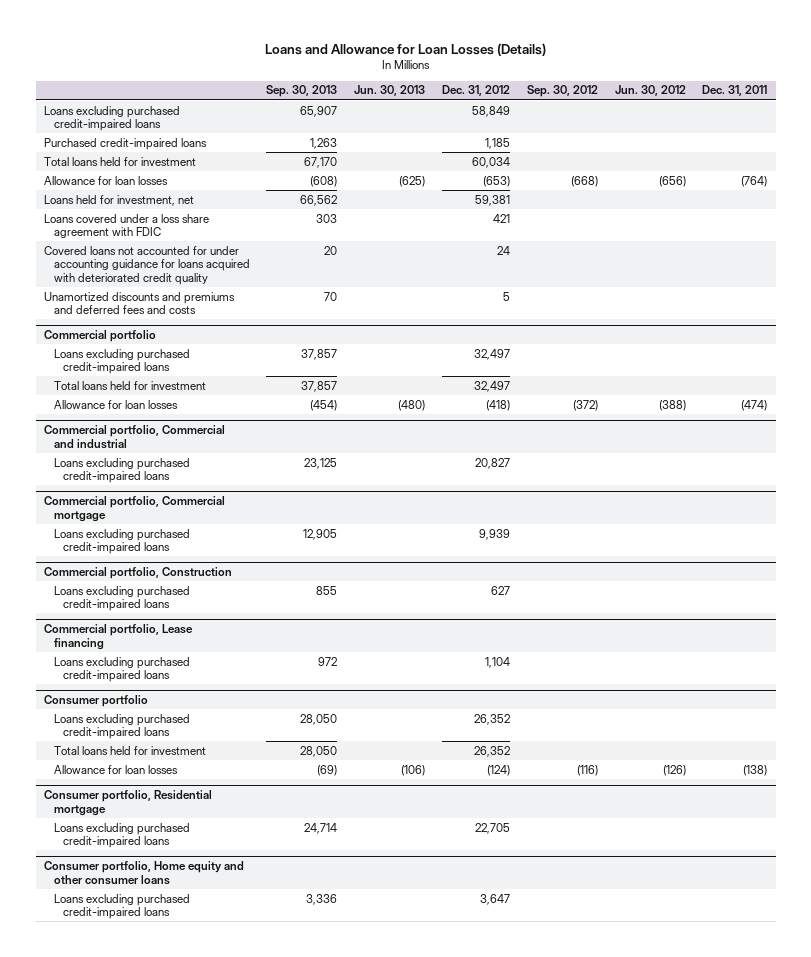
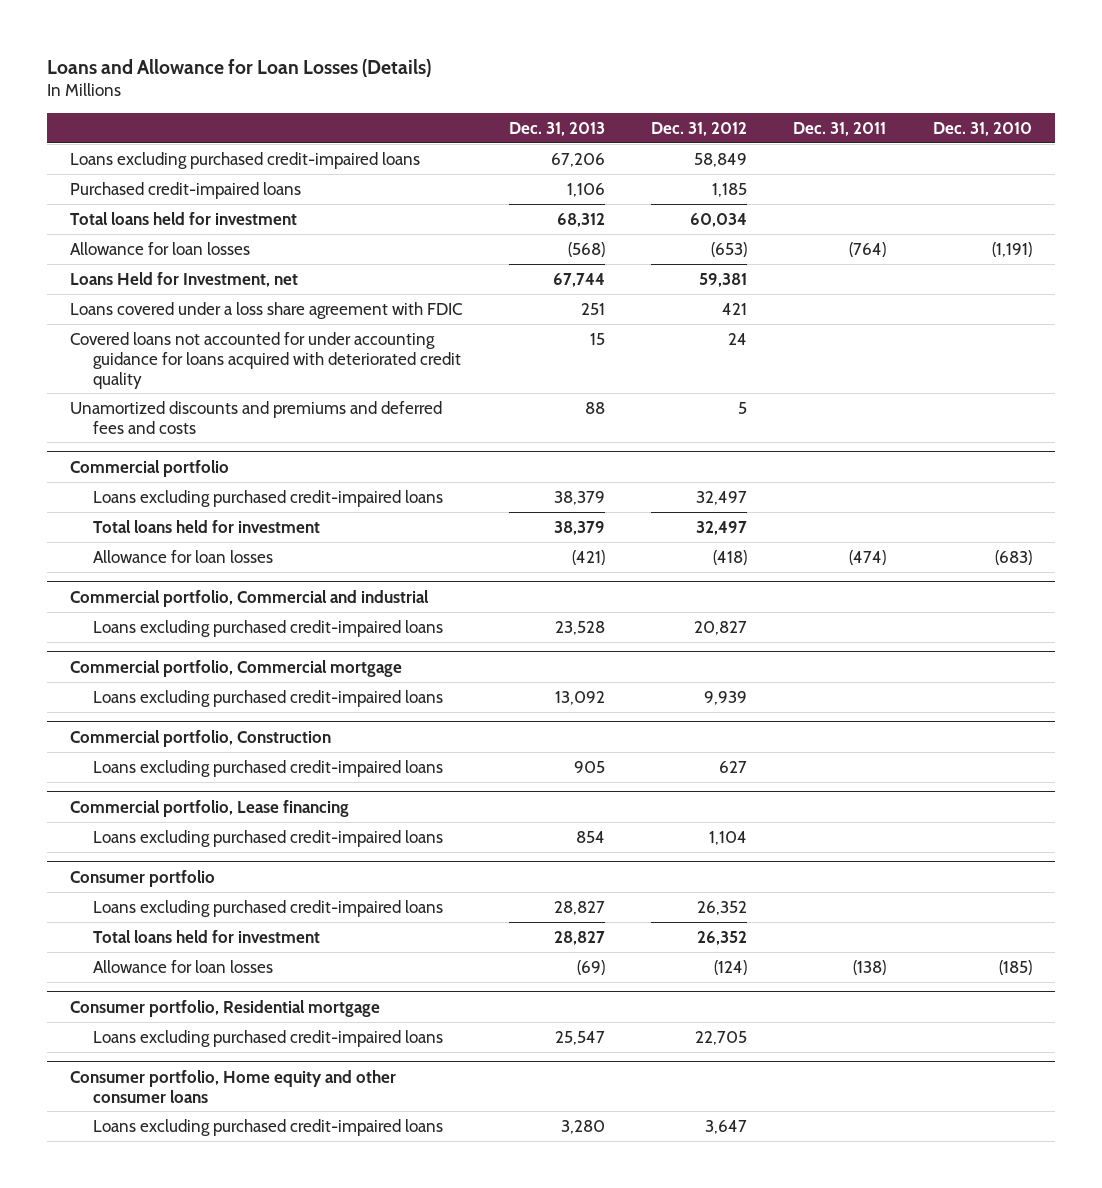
[266,85,338,98] Sep. 30, 2013 -> none
[354,85,426,97] Jun. 30, 2013 -> none
[526,85,598,98] Sep. 30, 2012 -> none
[614,85,686,97] Jun. 30, 2012 -> none
none -> [508,122,605,137] Dec. 31, 2013
none -> [932,122,1032,137] Dec. 31, 2010
[44,194,195,206] Loans held for investment, net -> [70,271,299,287] Loans Held for Investment, net

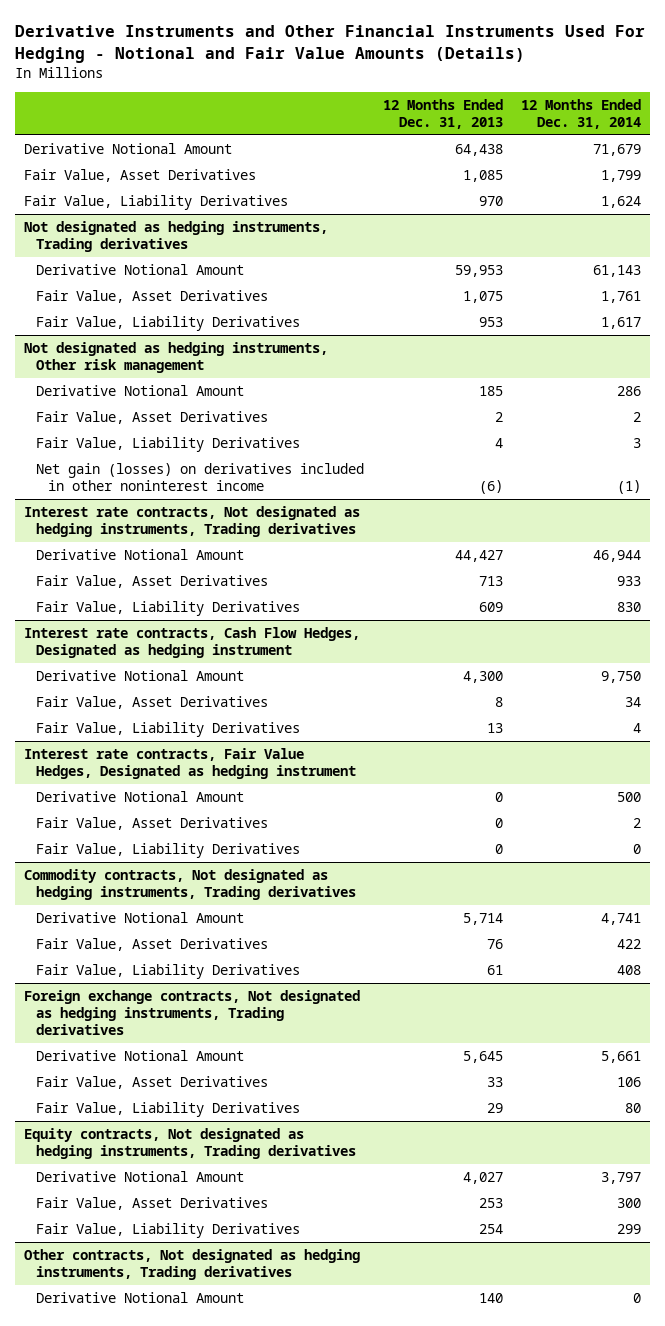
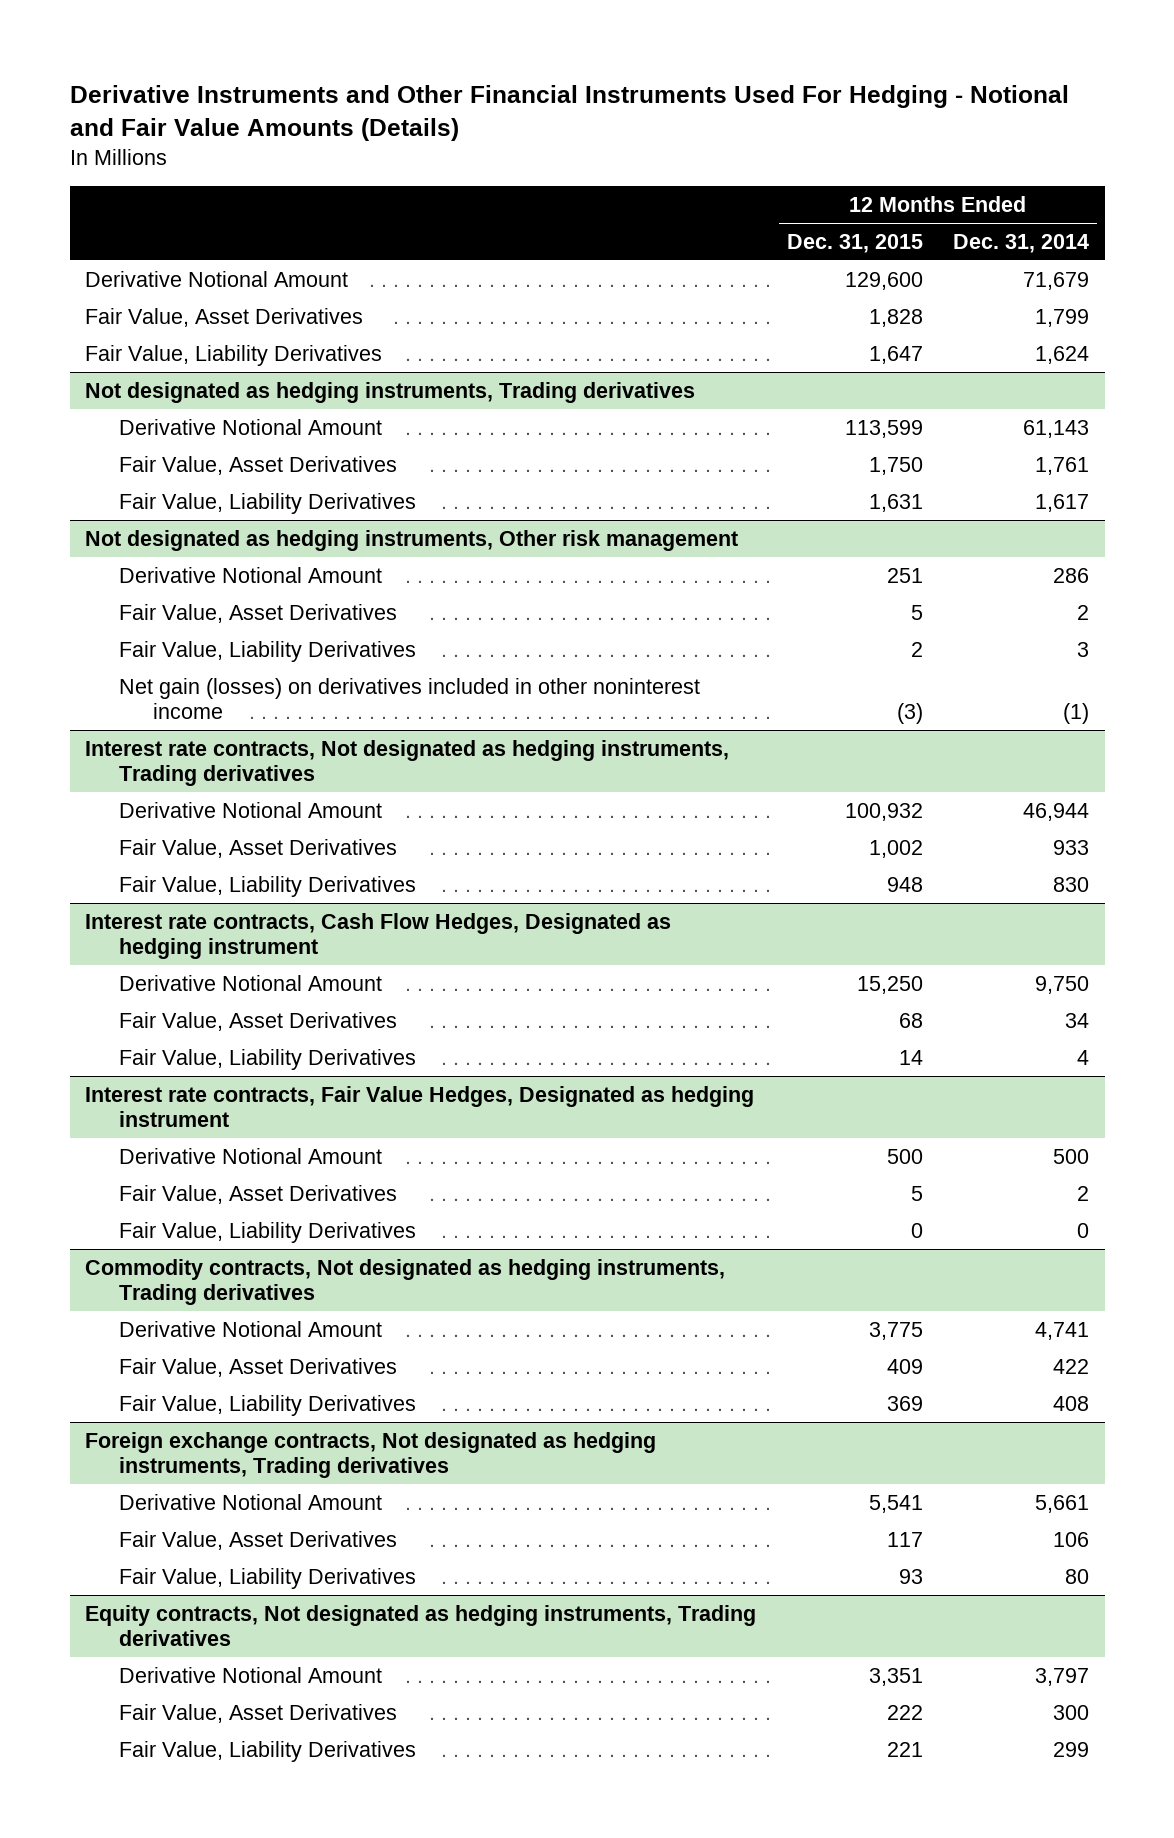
[382,98,503,130] 12 Months Ended Dec. 31, 2013 -> none
none -> [786,233,923,253] Dec. 31, 2015
[24,1248,361,1280] Other contracts, Not designated as hedging instruments, Trading derivatives -> none
[36,1291,245,1303] Derivative Notional Amount -> none

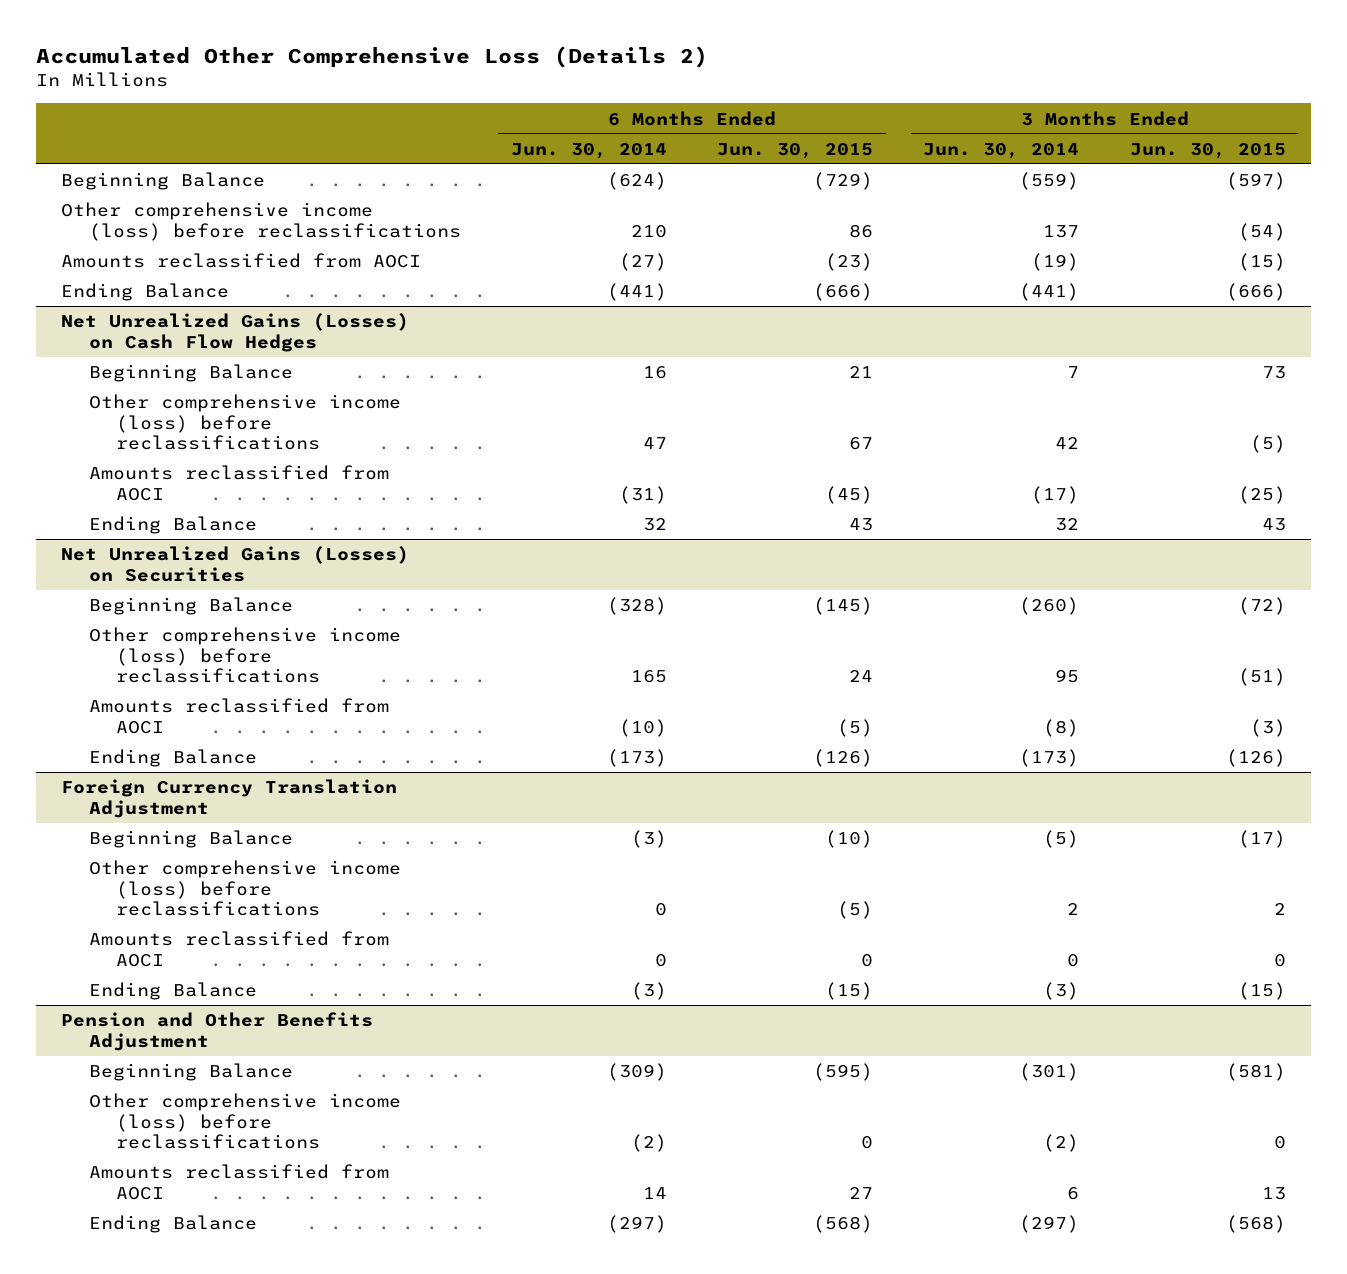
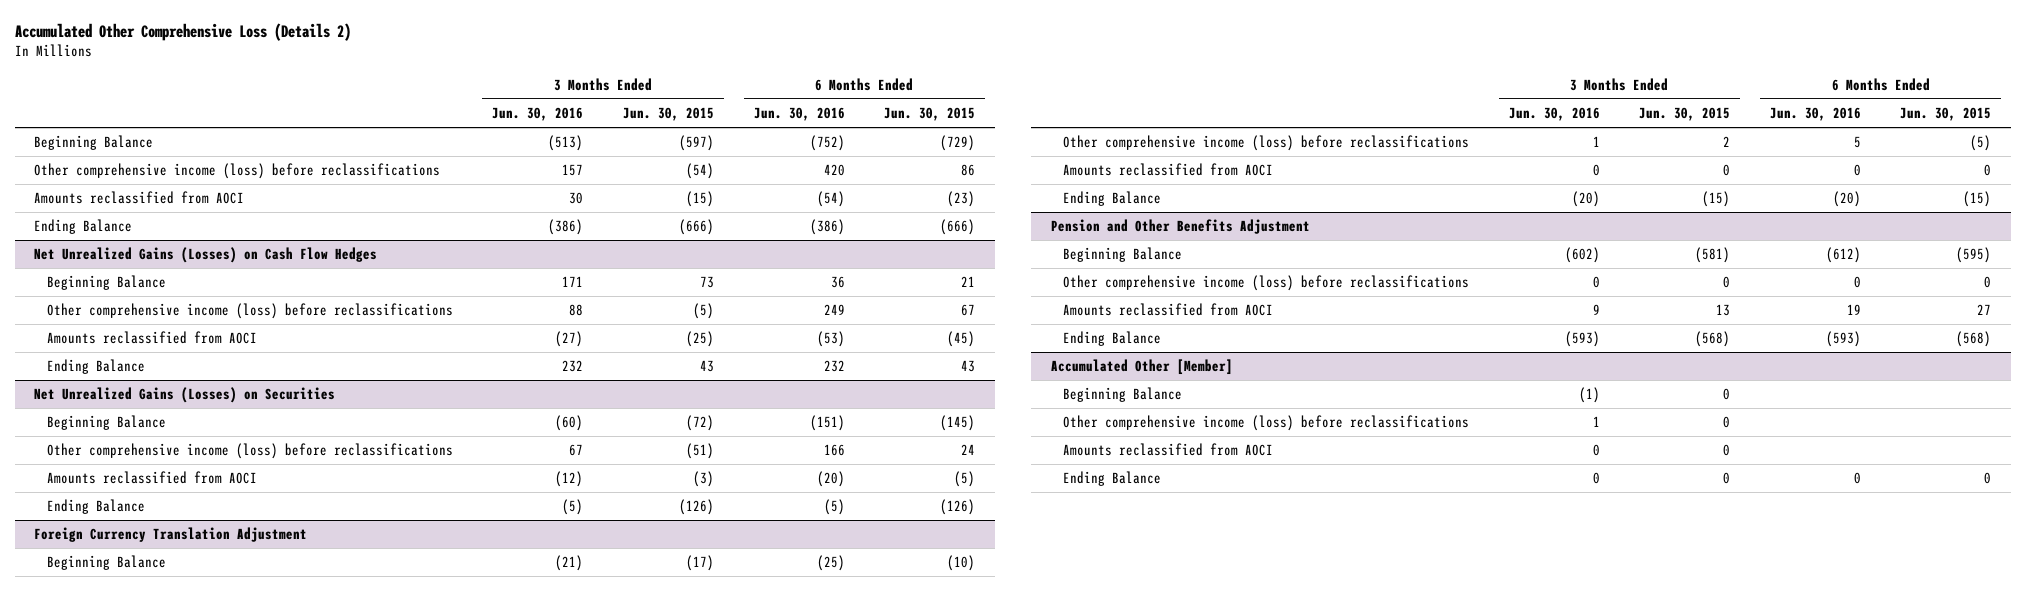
[511,142,668,159] Jun. 30, 2014 -> none
[923,142,1080,159] Jun. 30, 2014 -> none
none -> [492,106,584,121] Jun. 30, 2016
none -> [753,106,845,121] Jun. 30, 2016
none -> [1050,359,1233,376] Accumulated Other [Member]
none -> [1062,387,1182,403] Beginning Balance
none -> [1062,415,1469,432] Other comprehensive income (loss) before reclassifications
none -> [1062,443,1273,457] Amounts reclassified from AOCI
none -> [1062,471,1161,487] Ending Balance

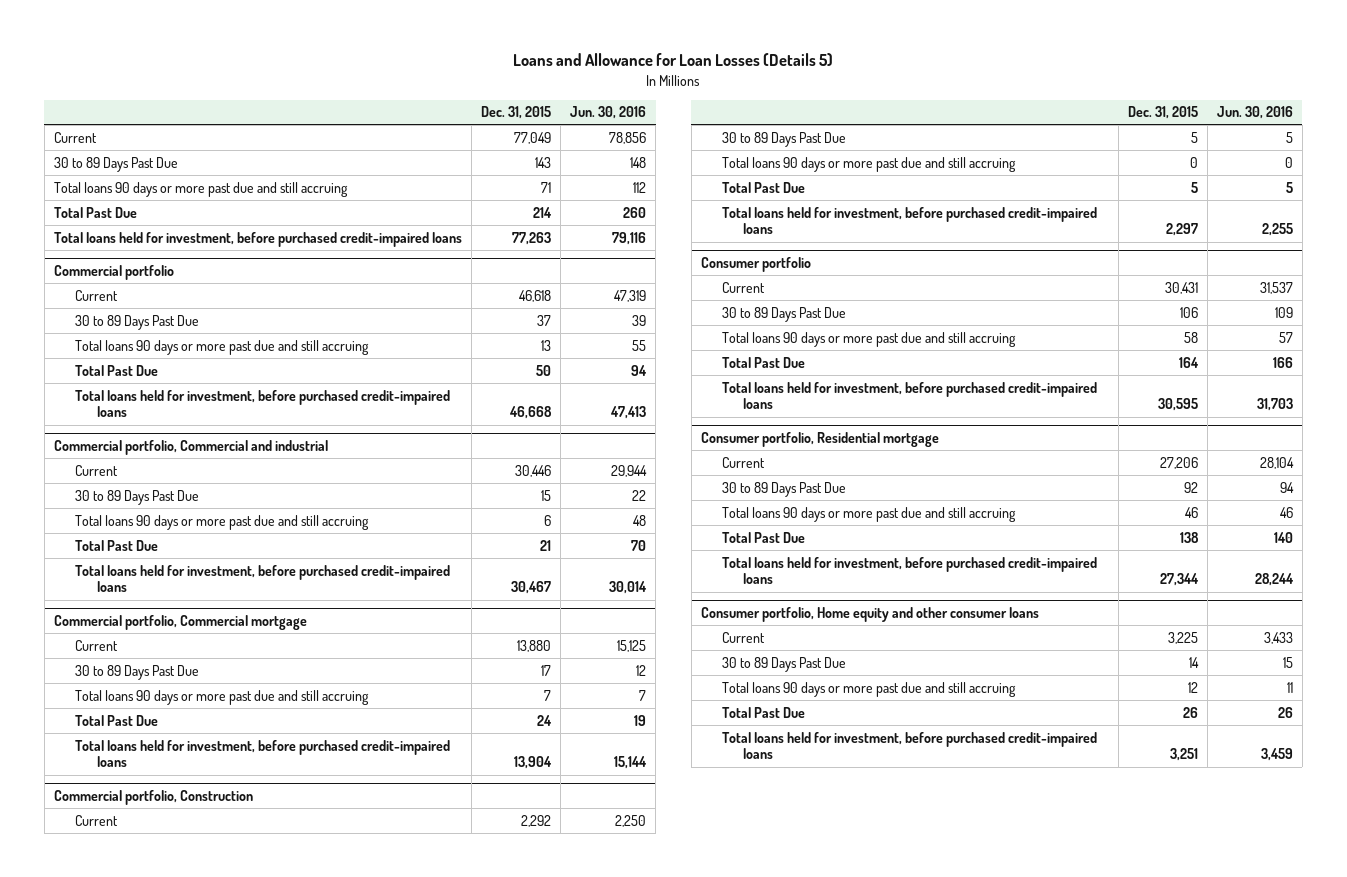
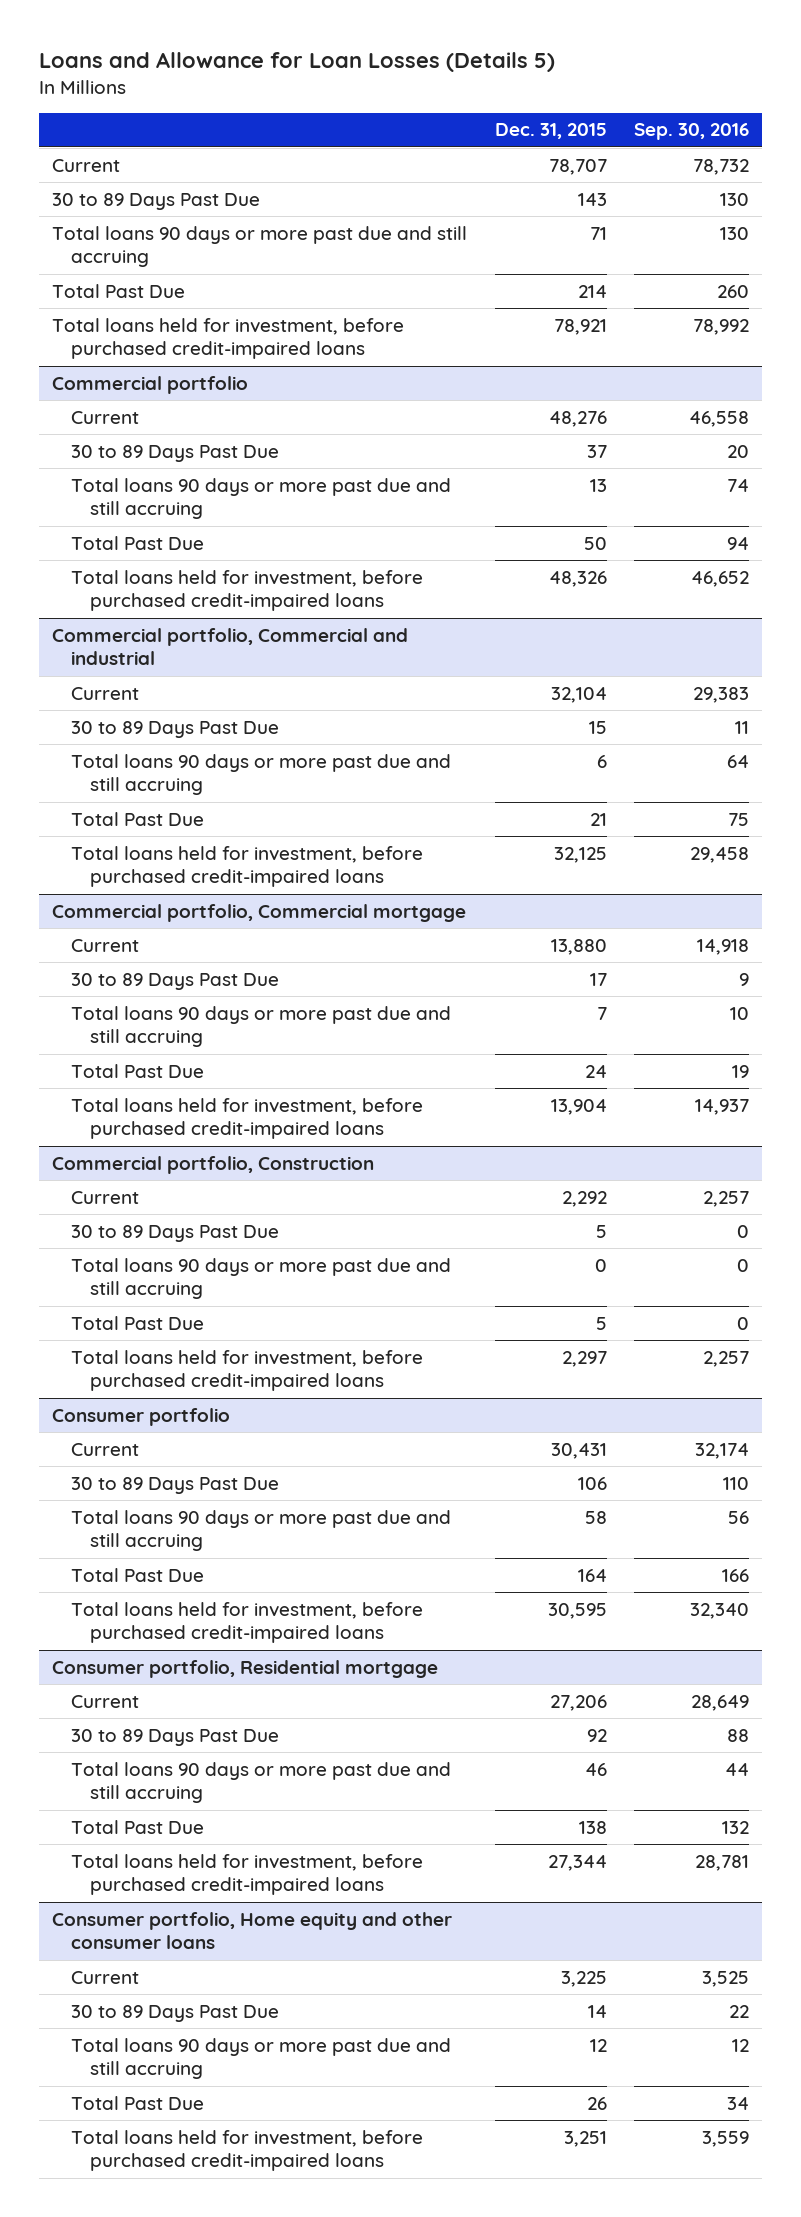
[570,106,647,120] Jun. 30, 2016 -> none
none -> [633,123,749,141] Sep. 30, 2016
[513,131,551,144] 77,049 -> [548,158,607,175] 78,707
[511,231,551,245] 77,263 -> [553,318,607,335] 78,921
[518,289,551,302] 46,618 -> [548,410,607,427] 48,276
[508,406,552,420] 46,668 -> [548,570,607,587] 48,326
[514,464,551,477] 30,446 -> [550,686,607,703] 32,104
[510,581,551,595] 30,467 -> [553,846,607,863] 32,125

